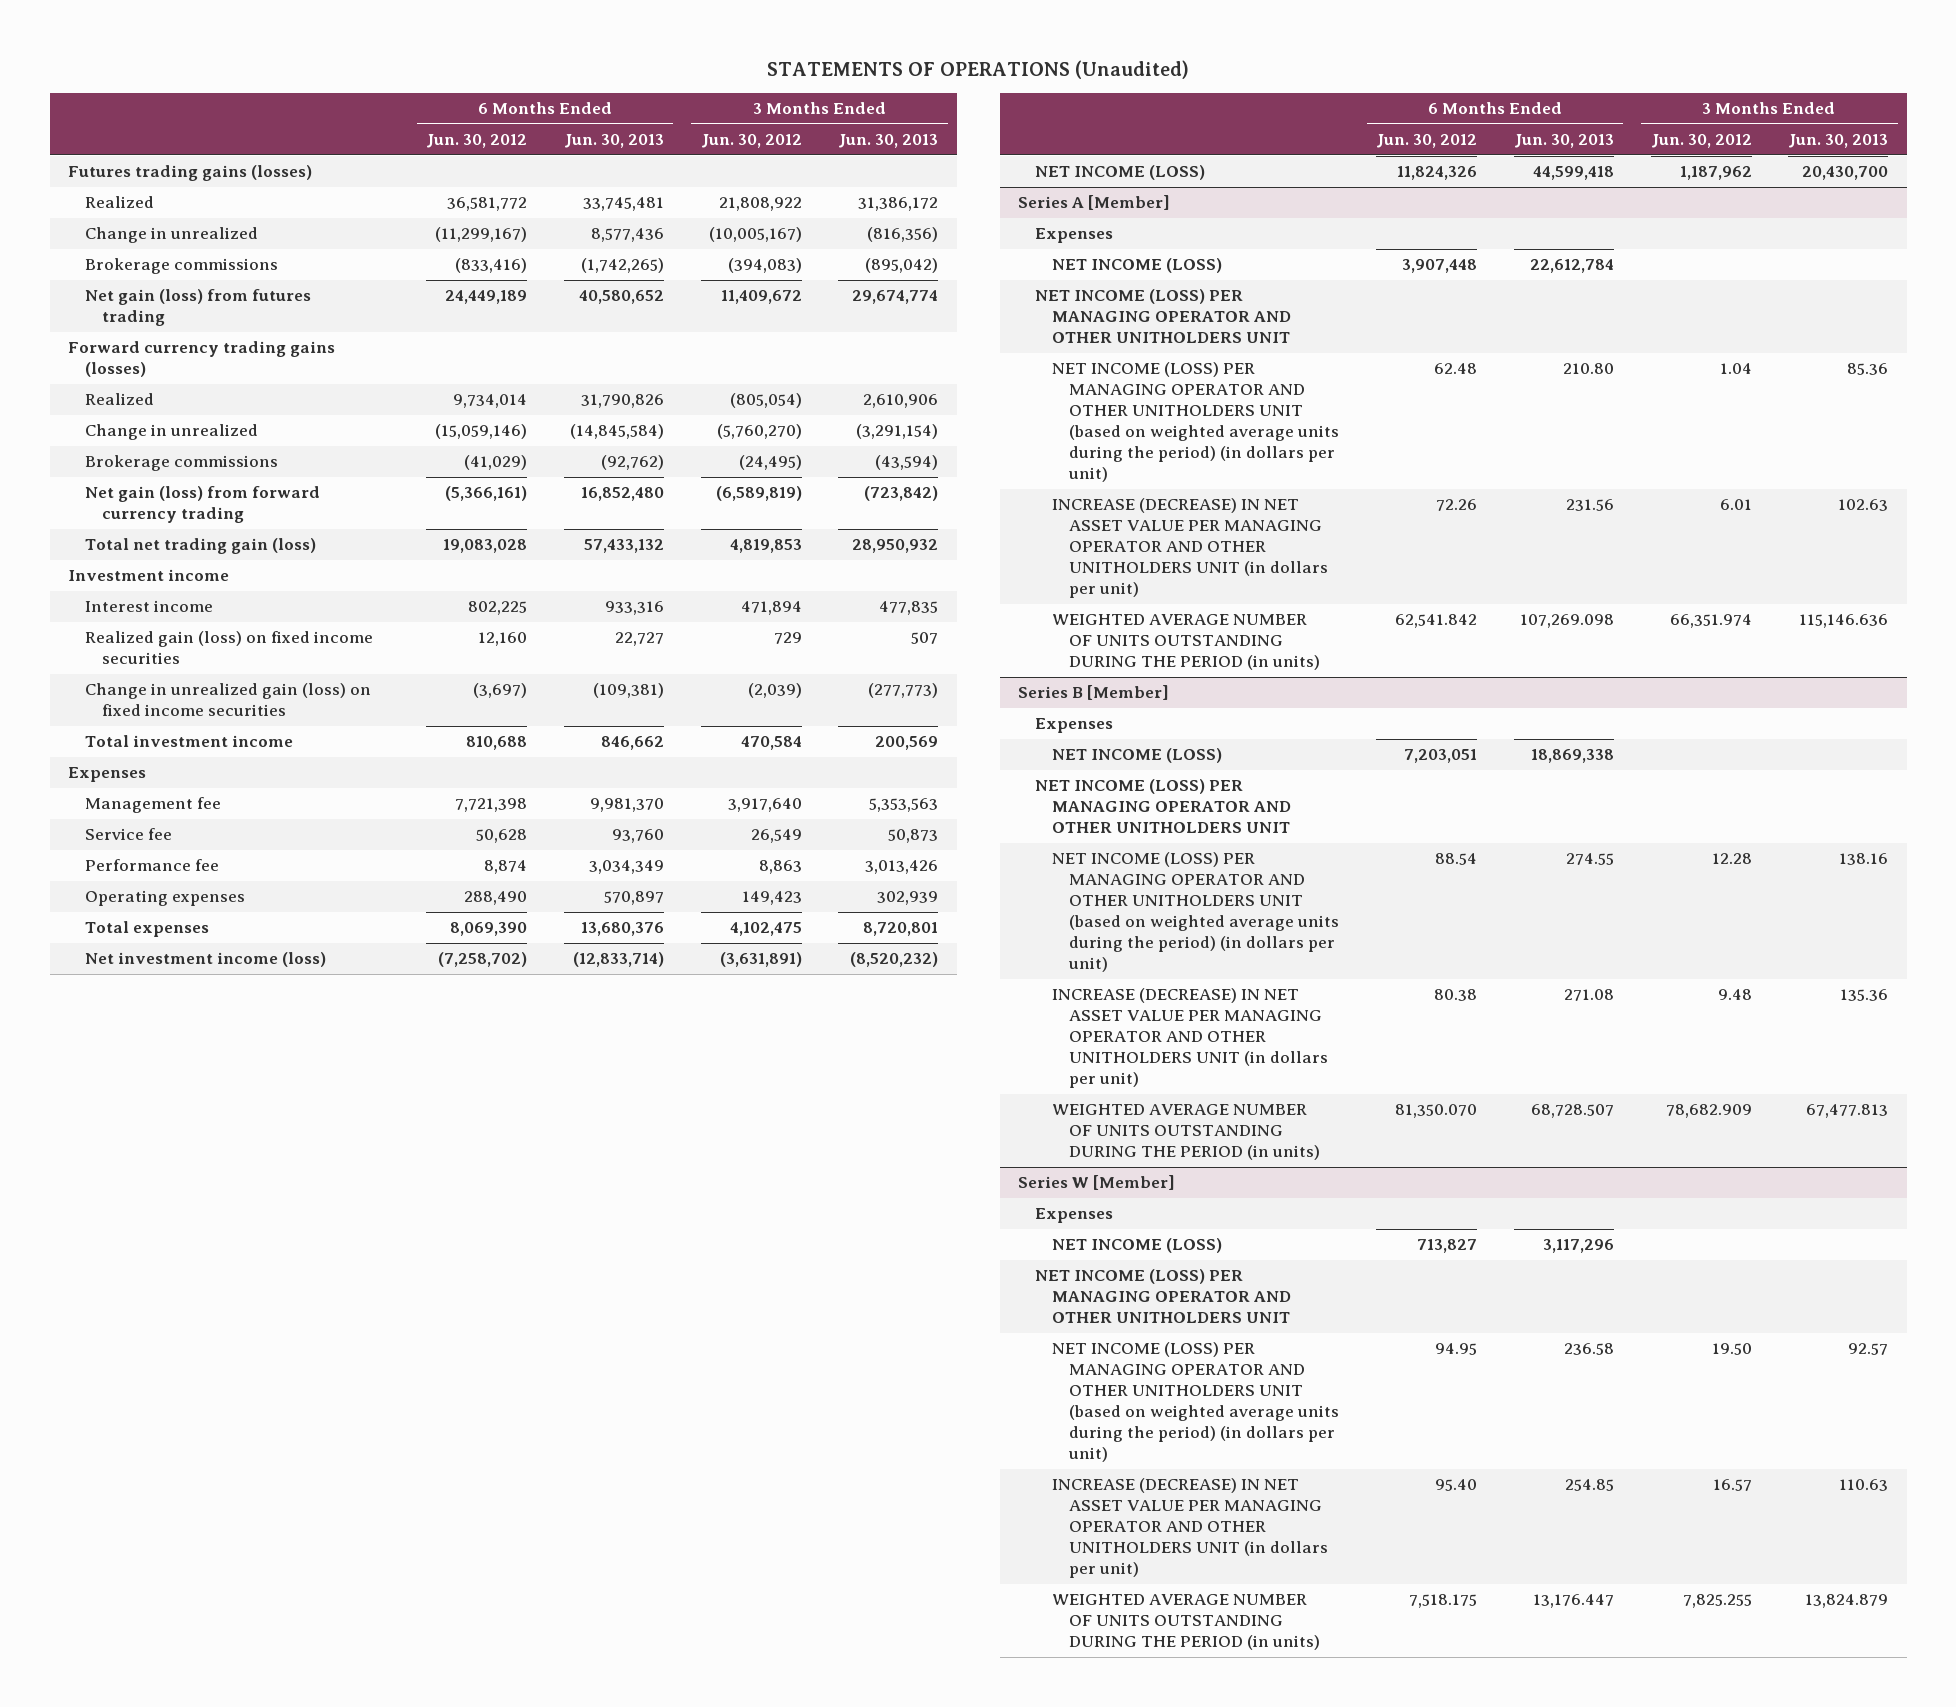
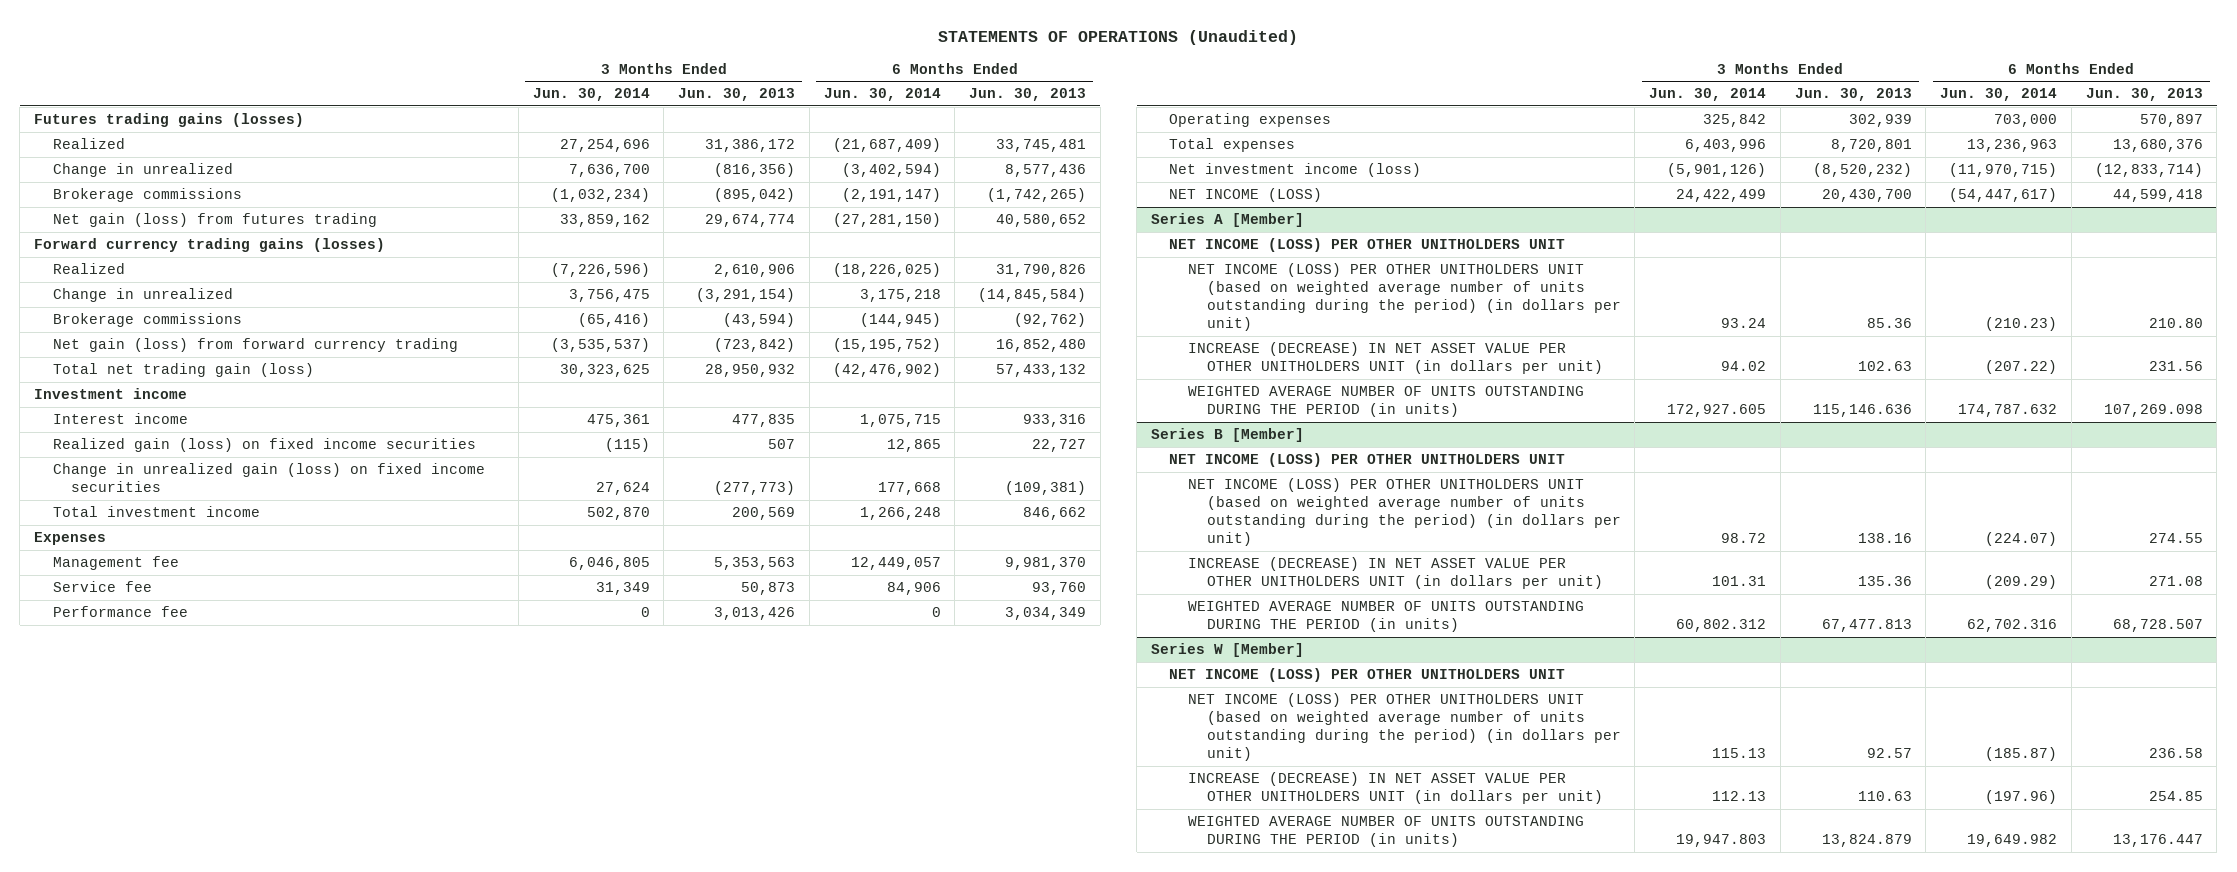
[425,134,527,149] Jun. 30, 2012 -> none
[700,134,802,149] Jun. 30, 2012 -> none
none -> [532,88,650,102] Jun. 30, 2014
none -> [823,88,941,102] Jun. 30, 2014
[1034,228,1113,244] Expenses -> none
[1052,258,1223,274] NET INCOME (LOSS) -> none
[1034,289,1292,344] NET INCOME (LOSS) PER MANAGING OPERATOR AND OTHER UNITHOLDERS UNIT -> [1169,238,1566,253] NET INCOME (LOSS) PER OTHER UNITHOLDERS UNIT
[1052,362,1340,483] NET INCOME (LOSS) PER MANAGING OPERATOR AND OTHER UNITHOLDERS UNIT (based on weighted average units during the period) (in dollars per unit) -> [1188,263,1621,332] NET INCOME (LOSS) PER OTHER UNITHOLDERS UNIT (based on weighted average number of units outstanding during the period) (in dollars per unit)
[1052,498,1329,599] INCREASE (DECREASE) IN NET ASSET VALUE PER MANAGING OPERATOR AND OTHER UNITHOLDERS UNIT (in dollars per unit) -> [1188,342,1603,375] INCREASE (DECREASE) IN NET ASSET VALUE PER OTHER UNITHOLDERS UNIT (in dollars per unit)
[1034,718,1113,734] Expenses -> none
[1052,748,1223,764] NET INCOME (LOSS) -> none
[1034,779,1292,834] NET INCOME (LOSS) PER MANAGING OPERATOR AND OTHER UNITHOLDERS UNIT -> [1169,453,1566,468] NET INCOME (LOSS) PER OTHER UNITHOLDERS UNIT
[1052,852,1340,973] NET INCOME (LOSS) PER MANAGING OPERATOR AND OTHER UNITHOLDERS UNIT (based on weighted average units during the period) (in dollars per unit) -> [1188,478,1621,547] NET INCOME (LOSS) PER OTHER UNITHOLDERS UNIT (based on weighted average number of units outstanding during the period) (in dollars per unit)
[1052,988,1329,1089] INCREASE (DECREASE) IN NET ASSET VALUE PER MANAGING OPERATOR AND OTHER UNITHOLDERS UNIT (in dollars per unit) -> [1188,557,1603,590] INCREASE (DECREASE) IN NET ASSET VALUE PER OTHER UNITHOLDERS UNIT (in dollars per unit)
[1034,1208,1113,1224] Expenses -> none
[1052,1238,1223,1254] NET INCOME (LOSS) -> none
[1034,1269,1292,1324] NET INCOME (LOSS) PER MANAGING OPERATOR AND OTHER UNITHOLDERS UNIT -> [1169,668,1566,683] NET INCOME (LOSS) PER OTHER UNITHOLDERS UNIT
[1052,1342,1340,1463] NET INCOME (LOSS) PER MANAGING OPERATOR AND OTHER UNITHOLDERS UNIT (based on weighted average units during the period) (in dollars per unit) -> [1188,693,1621,762] NET INCOME (LOSS) PER OTHER UNITHOLDERS UNIT (based on weighted average number of units outstanding during the period) (in dollars per unit)
[1052,1478,1329,1579] INCREASE (DECREASE) IN NET ASSET VALUE PER MANAGING OPERATOR AND OTHER UNITHOLDERS UNIT (in dollars per unit) -> [1188,772,1603,805] INCREASE (DECREASE) IN NET ASSET VALUE PER OTHER UNITHOLDERS UNIT (in dollars per unit)

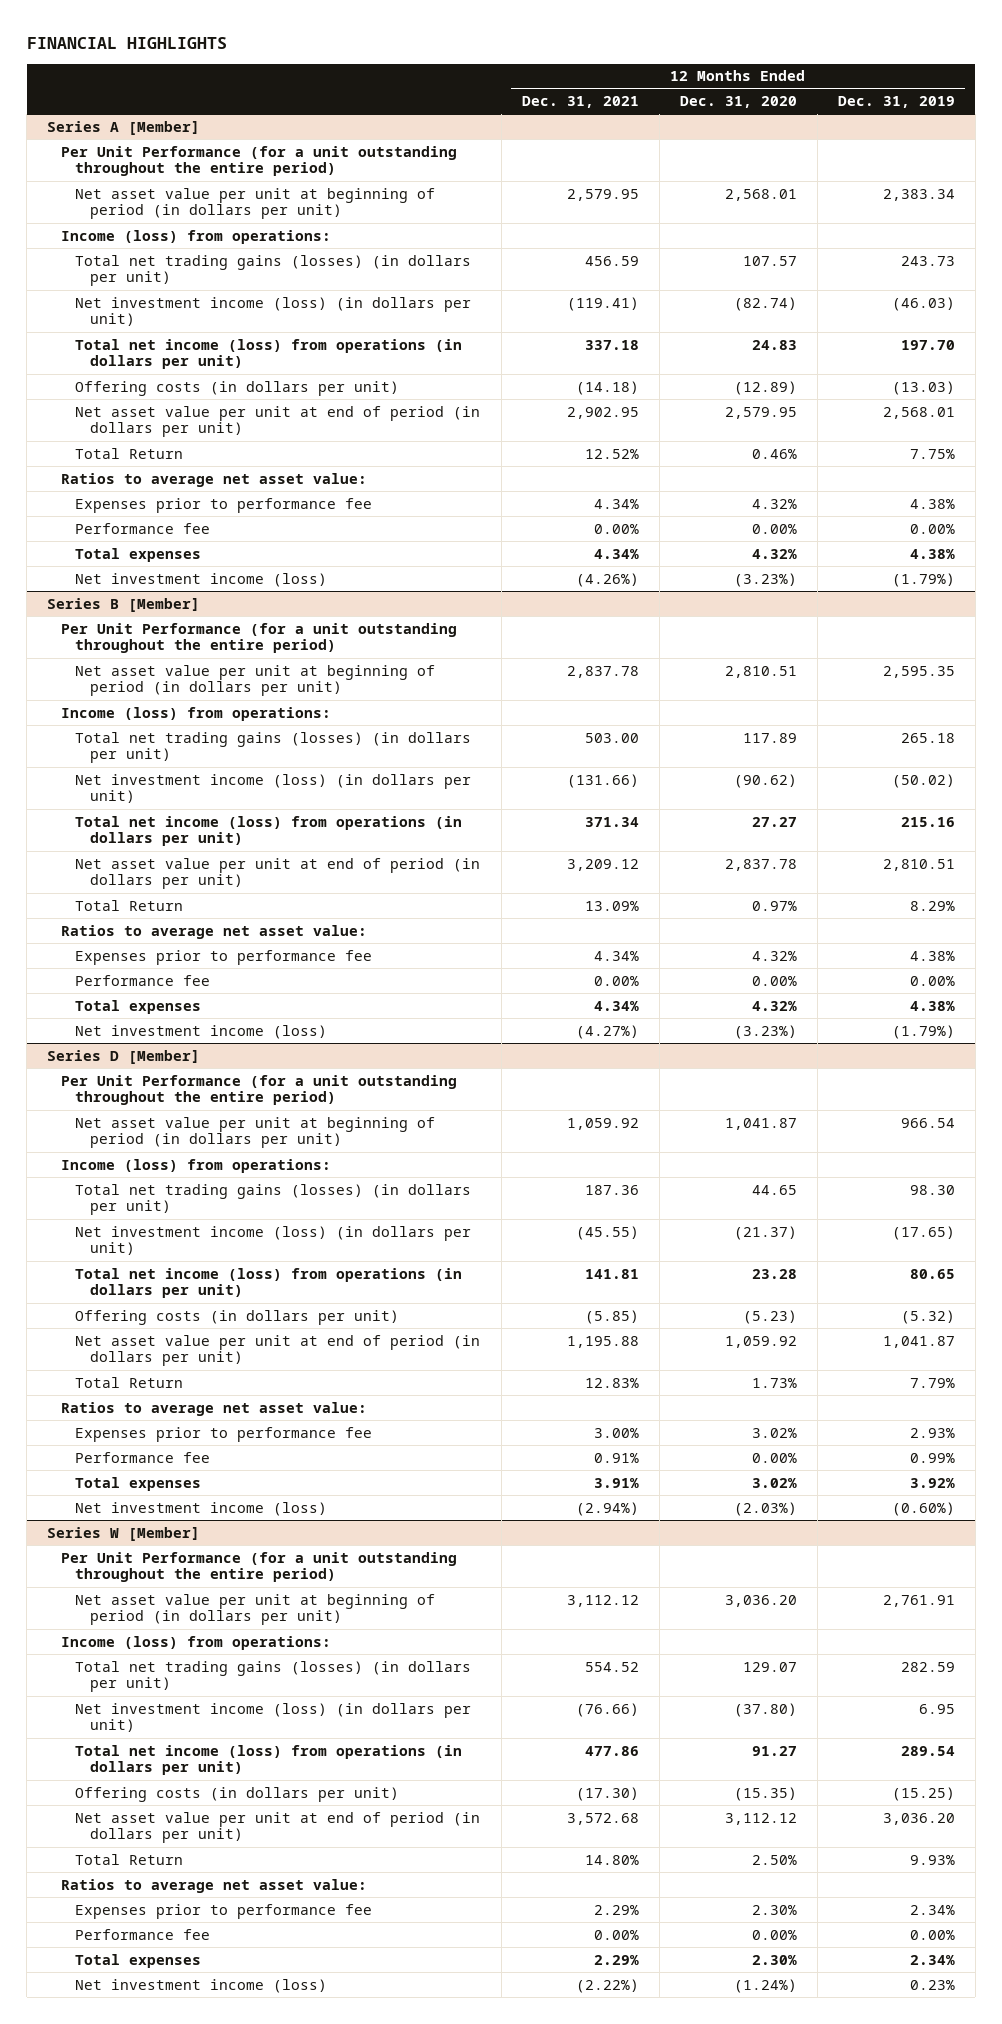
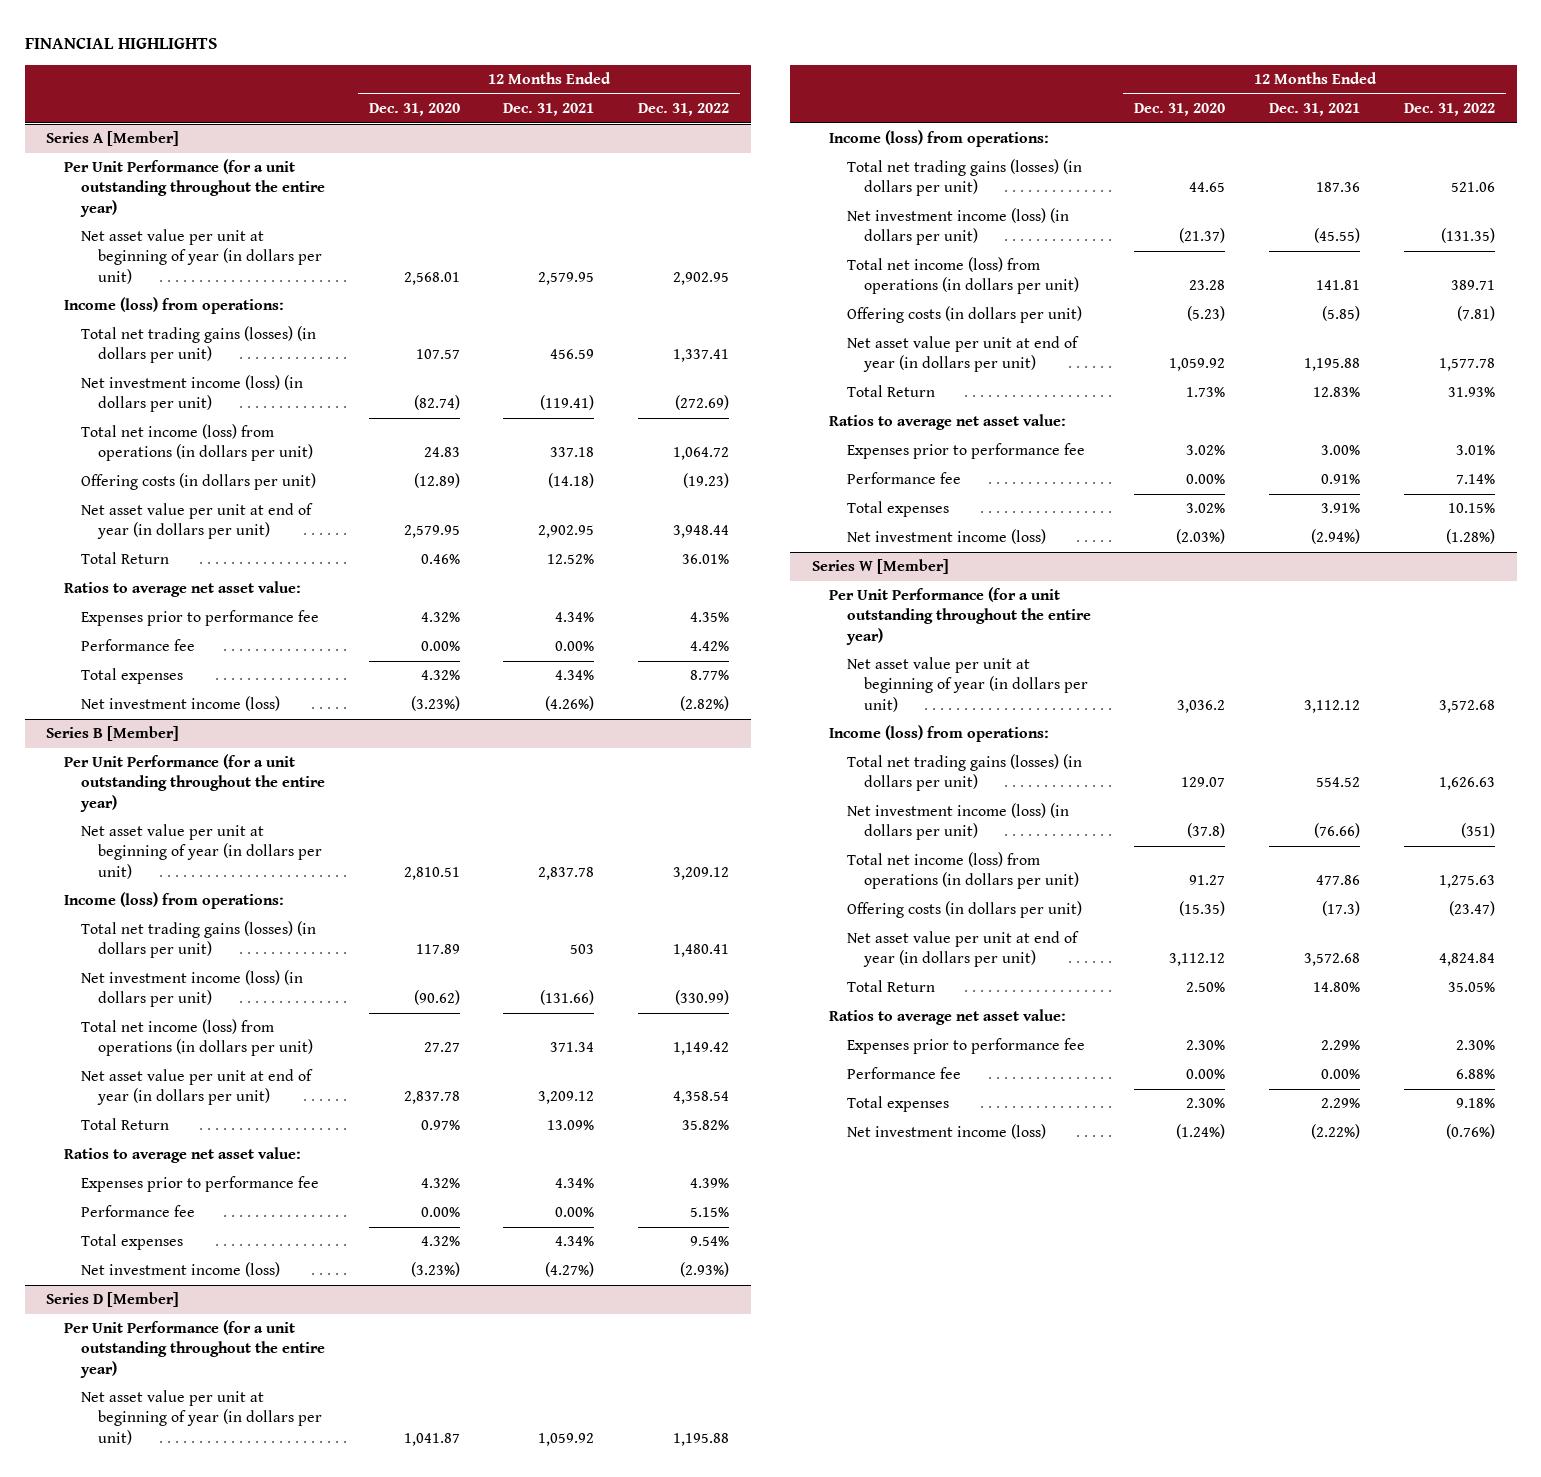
[837,96,955,109] Dec. 31, 2019 -> none
none -> [638,102,730,116] Dec. 31, 2022
[61,145,458,177] Per Unit Performance (for a unit outstanding throughout the entire period) -> [63,159,325,217] Per Unit Performance (for a unit outstanding throughout the entire year)
[75,187,436,220] Net asset value per unit at beginning of period (in dollars per unit) -> [80,229,322,284] Net asset value per unit at beginning of year (in dollars per unit)
[75,405,481,438] Net asset value per unit at end of period (in dollars per unit) -> [80,503,313,540] Net asset value per unit at end of year (in dollars per unit)
[61,622,458,654] Per Unit Performance (for a unit outstanding throughout the entire period) -> [63,754,325,812] Per Unit Performance (for a unit outstanding throughout the entire year)
[75,664,436,697] Net asset value per unit at beginning of period (in dollars per unit) -> [80,824,322,879] Net asset value per unit at beginning of year (in dollars per unit)
[584,732,639,743] 503.00 -> [570,944,595,955] 503
[75,857,481,890] Net asset value per unit at end of period (in dollars per unit) -> [80,1069,313,1106] Net asset value per unit at end of year (in dollars per unit)
[61,1074,458,1106] Per Unit Performance (for a unit outstanding throughout the entire period) -> [63,1320,325,1378] Per Unit Performance (for a unit outstanding throughout the entire year)
[75,1116,436,1149] Net asset value per unit at beginning of period (in dollars per unit) -> [80,1390,322,1445] Net asset value per unit at beginning of year (in dollars per unit)
[75,1334,481,1367] Net asset value per unit at end of period (in dollars per unit) -> [846,336,1079,373] Net asset value per unit at end of year (in dollars per unit)
[61,1551,458,1583] Per Unit Performance (for a unit outstanding throughout the entire period) -> [829,587,1091,645] Per Unit Performance (for a unit outstanding throughout the entire year)
[75,1593,436,1626] Net asset value per unit at beginning of period (in dollars per unit) -> [846,657,1088,712] Net asset value per unit at beginning of year (in dollars per unit)
[724,1594,797,1607] 3,036.20 -> [1177,699,1226,713] 3,036.2
[733,1702,797,1717] (37.80) -> [1187,823,1226,839] (37.8)
[575,1786,639,1801] (17.30) -> [1322,901,1361,917] (17.3)
[75,1811,481,1844] Net asset value per unit at end of period (in dollars per unit) -> [846,931,1079,968] Net asset value per unit at end of year (in dollars per unit)

